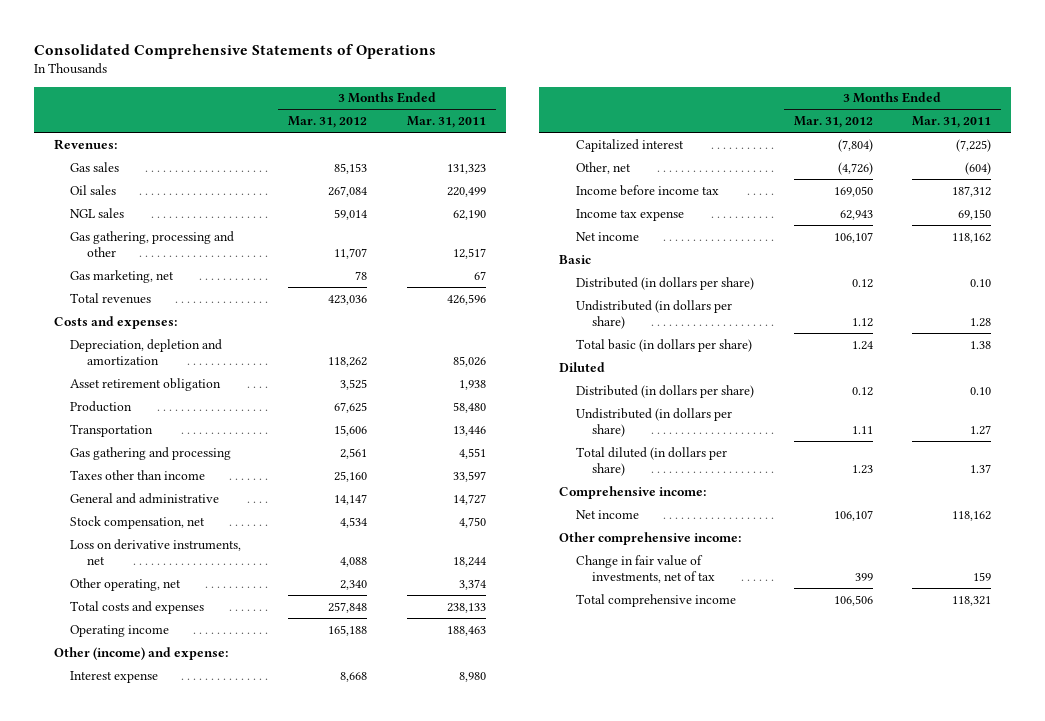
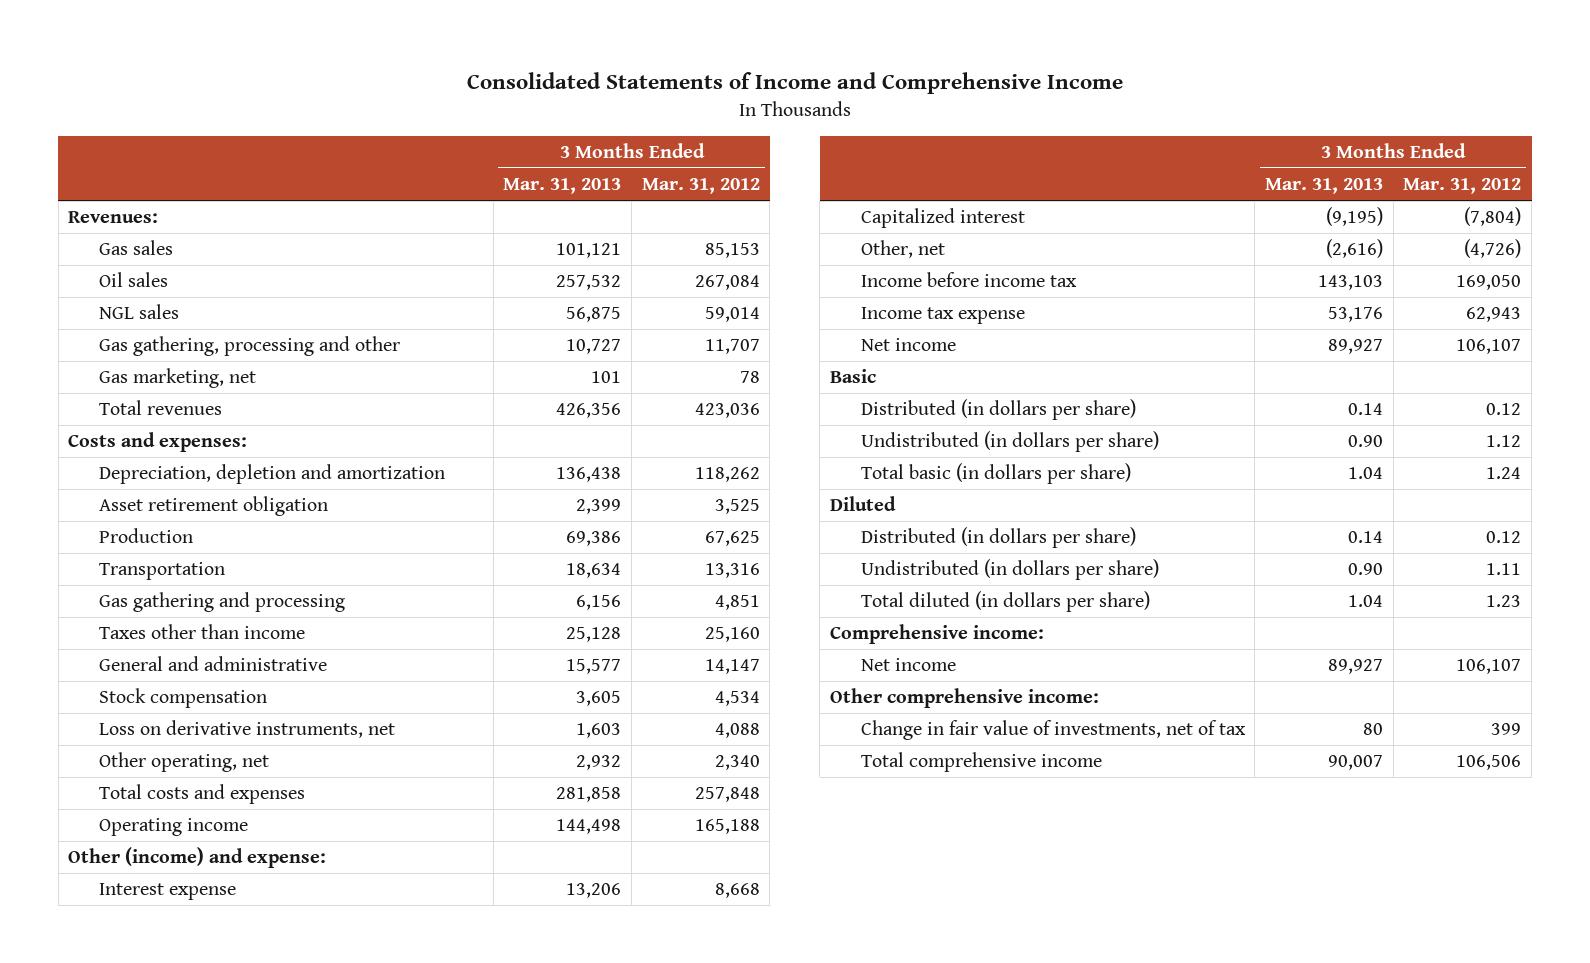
[33,43,436,59] Consolidated Comprehensive Statements of Operations -> [466,71,1123,94] Consolidated Statements of Income and Comprehensive Income
[406,116,486,129] Mar. 31, 2011 -> none
none -> [503,178,622,195] Mar. 31, 2013
[334,424,368,436] 15,606 -> [704,563,760,579] 13,316
[340,447,368,459] 2,561 -> [714,595,760,611] 4,851
[70,515,206,529] Stock compensation, net -> [99,688,268,709] Stock compensation

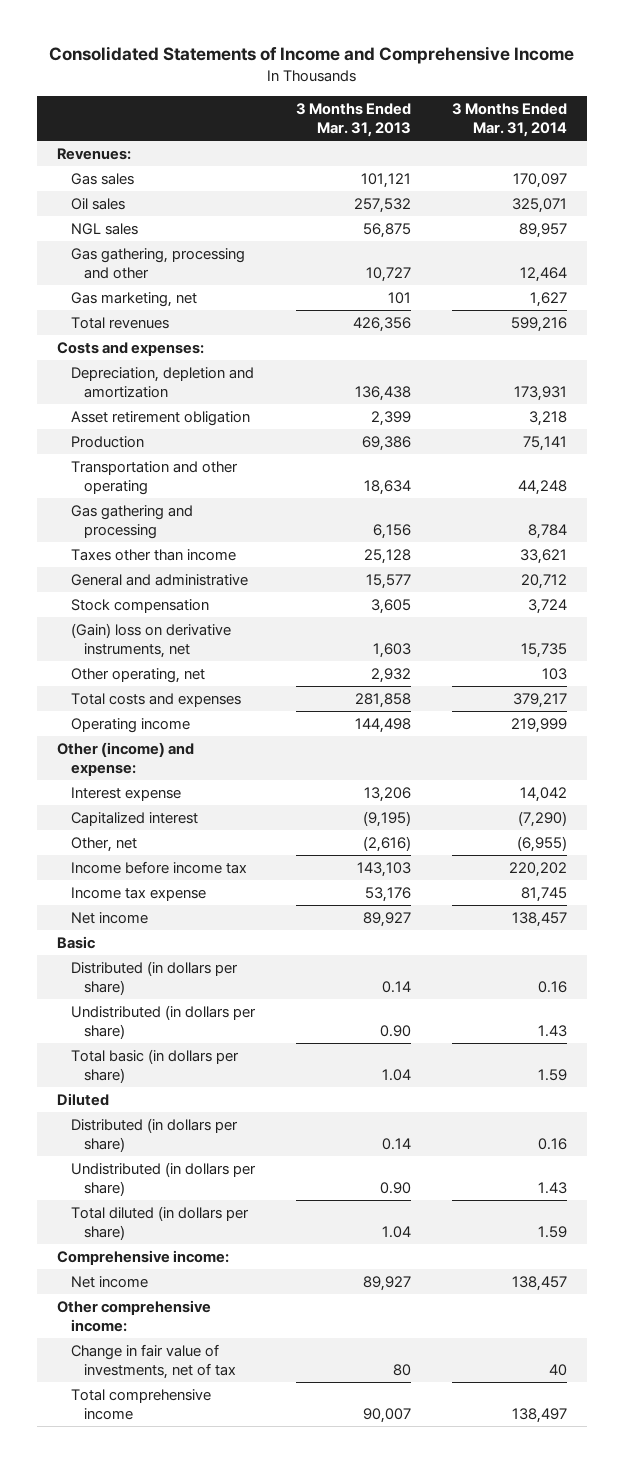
[641,178,760,195] Mar. 31, 2012 -> none
none -> [451,102,567,137] 3 Months Ended Mar. 31, 2014
[99,562,226,581] Transportation -> [70,460,238,496] Transportation and other operating
[99,720,396,739] Loss on derivative instruments, net -> [70,622,231,659] (Gain) loss on derivative instruments, net

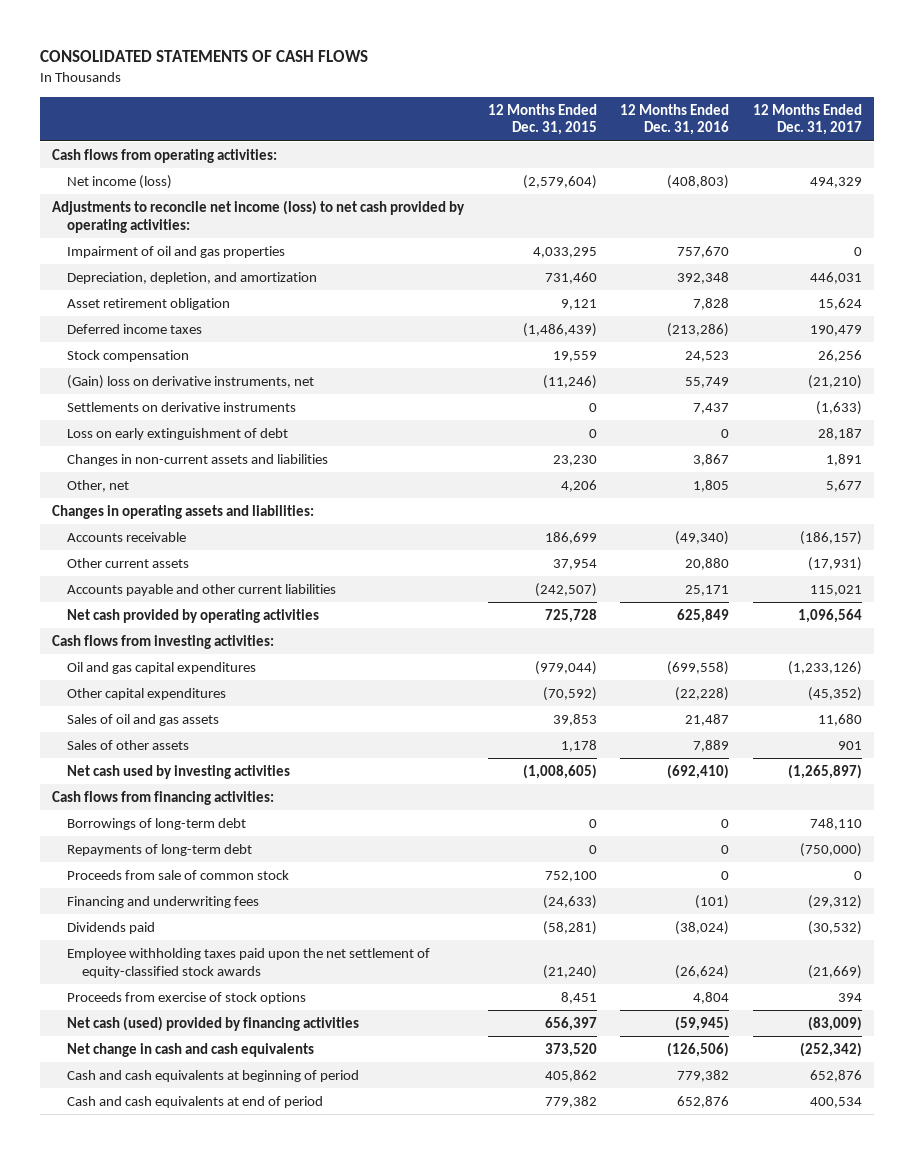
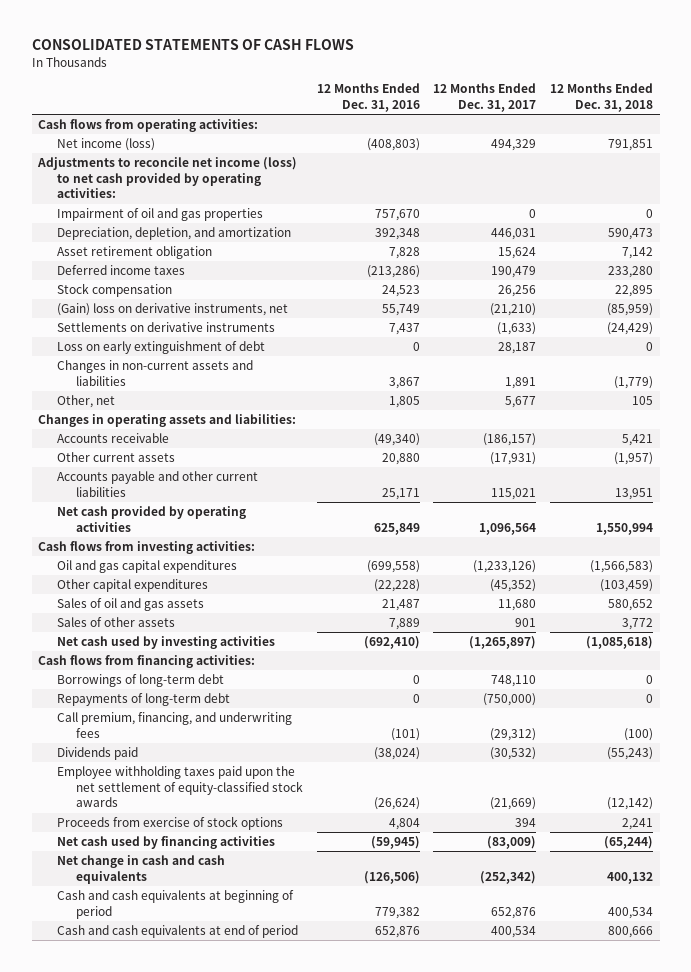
[487,103,597,136] 12 Months Ended Dec. 31, 2015 -> none
none -> [550,83,654,112] 12 Months Ended Dec. 31, 2018
[66,869,289,880] Proceeds from sale of common stock -> none
[66,895,259,908] Financing and underwriting fees -> [57,712,293,738] Call premium, financing, and underwriting fees
[66,1015,359,1031] Net cash (used) provided by financing activities -> [57,836,276,850] Net cash used by financing activities

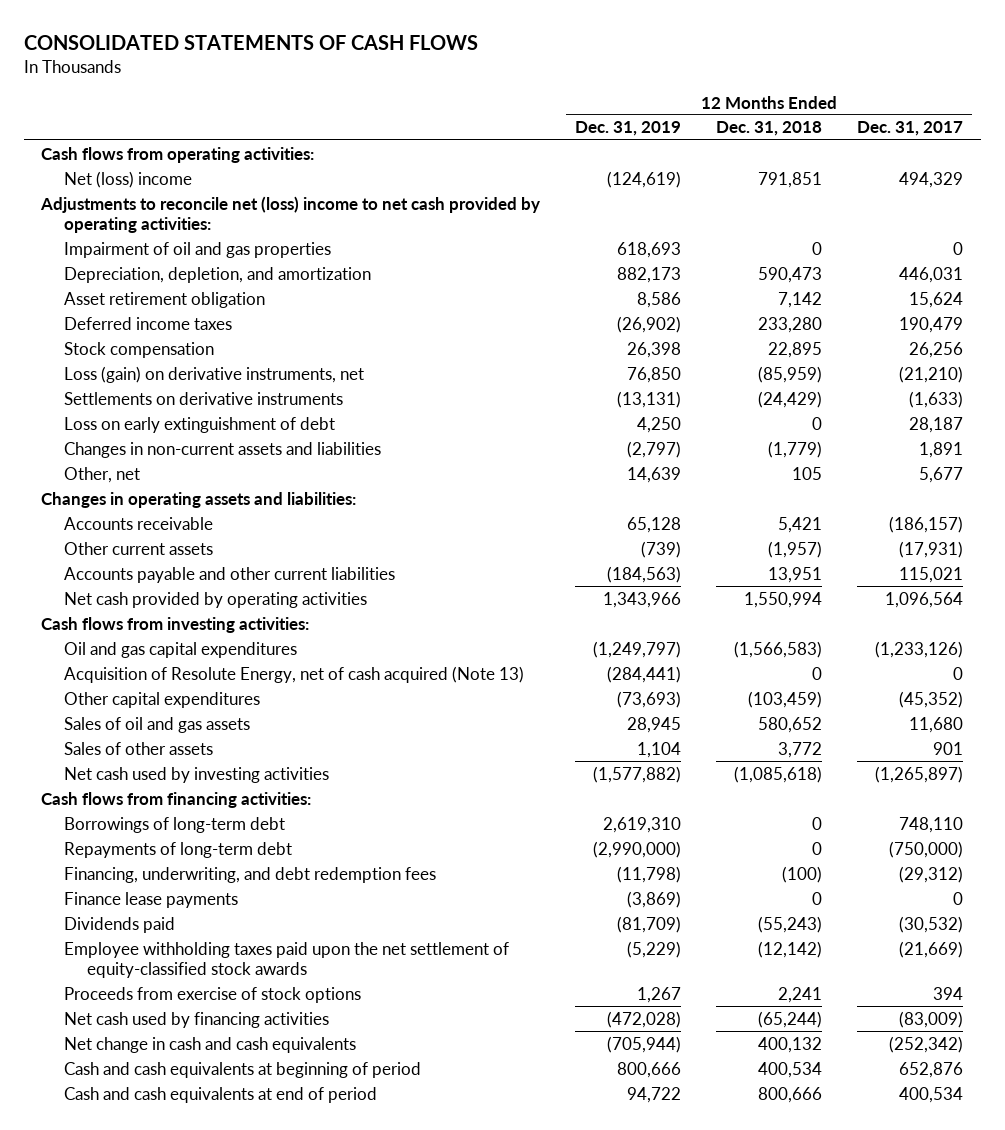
[316,83,420,112] 12 Months Ended Dec. 31, 2016 -> none
none -> [575,121,682,137] Dec. 31, 2019
[57,138,156,152] Net income (loss) -> [64,170,193,188] Net (loss) income
[37,157,298,199] Adjustments to reconcile net income (loss) to net cash provided by operating activities: -> [40,195,541,233] Adjustments to reconcile net (loss) income to net cash provided by operating activities:
[57,303,289,317] (Gain) loss on derivative instruments, net -> [64,365,365,383] Loss (gain) on derivative instruments, net
none -> [64,665,525,683] Acquisition of Resolute Energy, net of cash acquired (Note 13)
[57,712,293,738] Call premium, financing, and underwriting fees -> [64,866,437,883] Financing, underwriting, and debt redemption fees
none -> [64,891,239,908] Finance lease payments

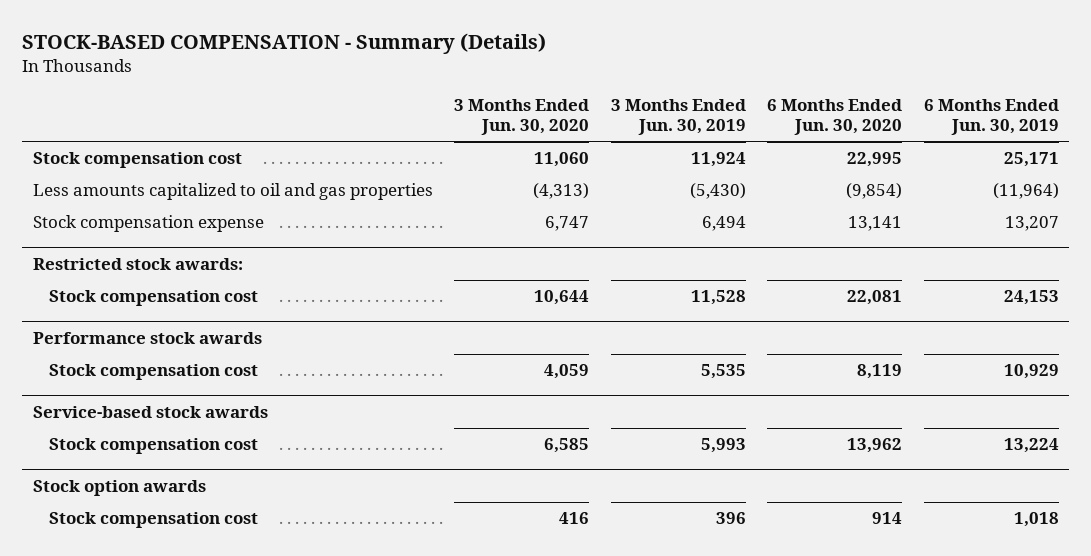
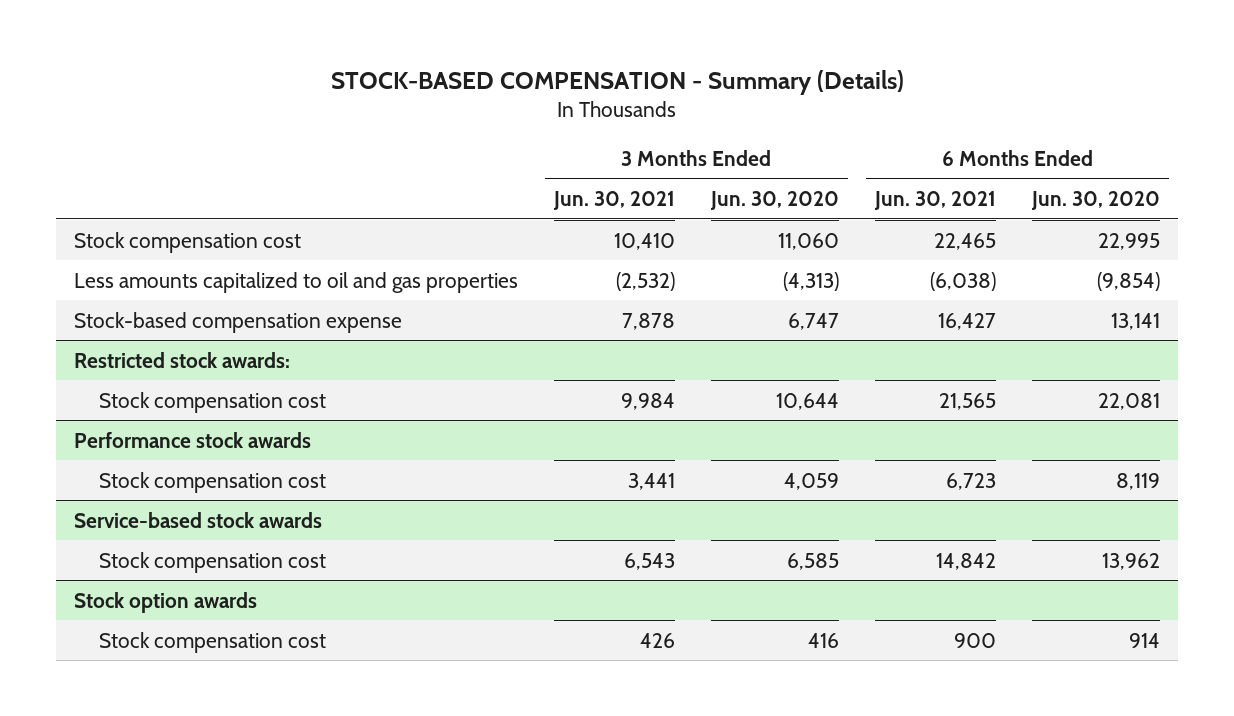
[610,99,746,136] 3 Months Ended Jun. 30, 2019 -> none
[923,99,1059,136] 6 Months Ended Jun. 30, 2019 -> none
none -> [552,191,675,211] Jun. 30, 2021
none -> [874,191,997,211] Jun. 30, 2021
[32,215,264,233] Stock compensation expense -> [73,311,402,333] Stock-based compensation expense

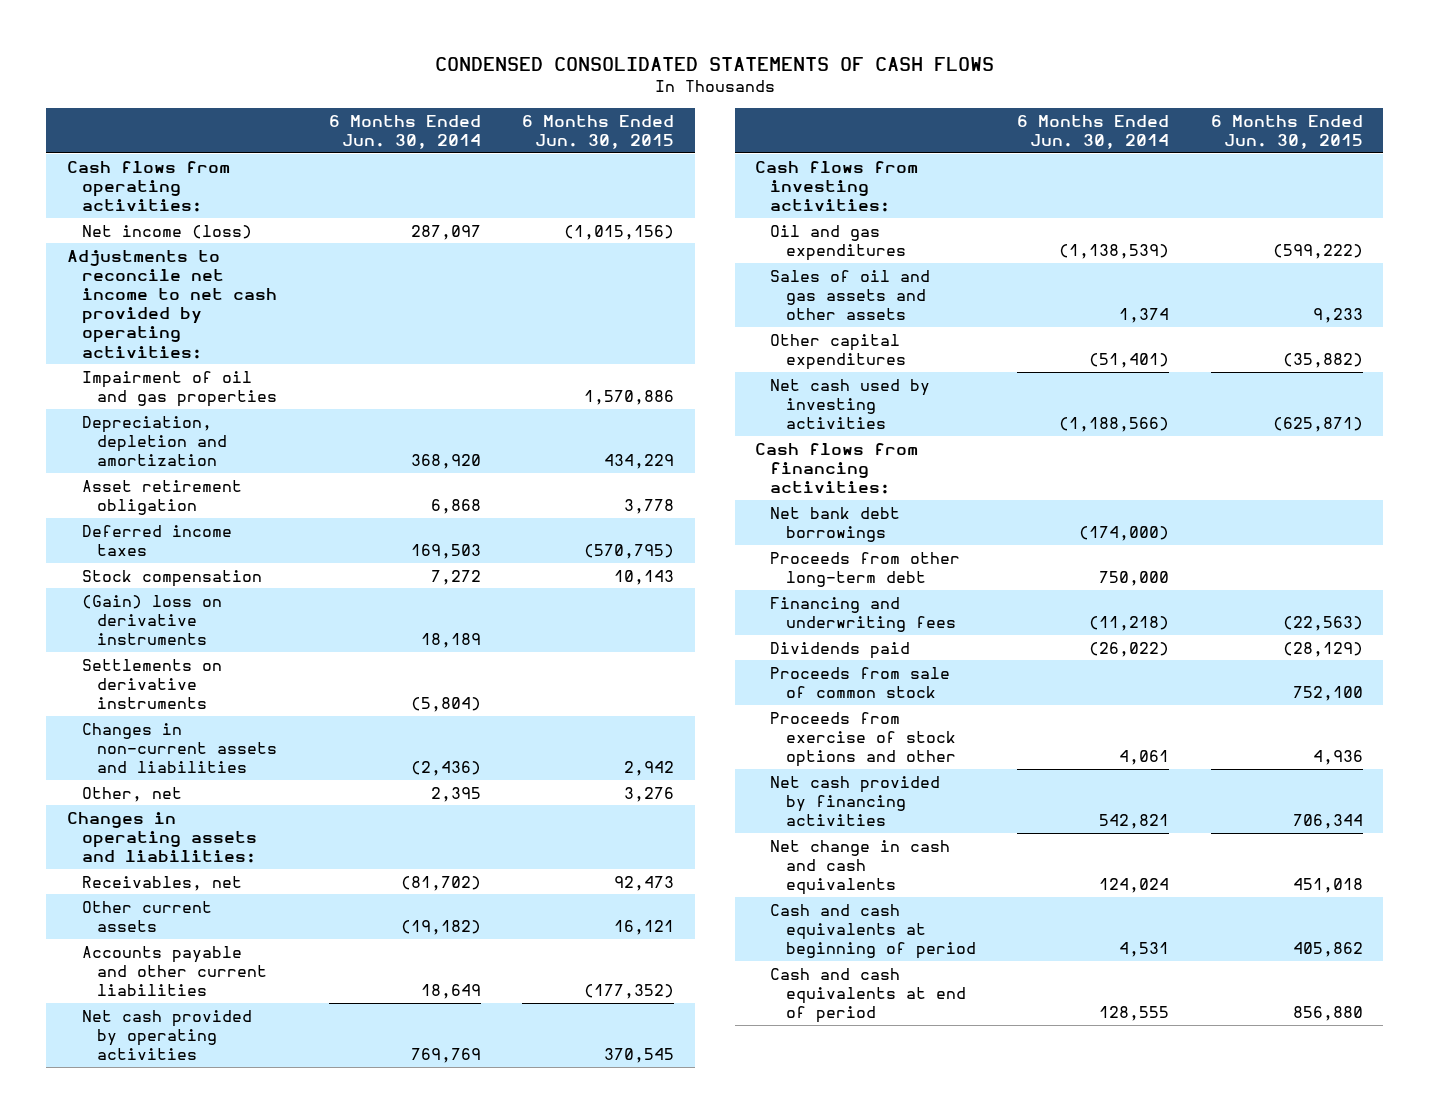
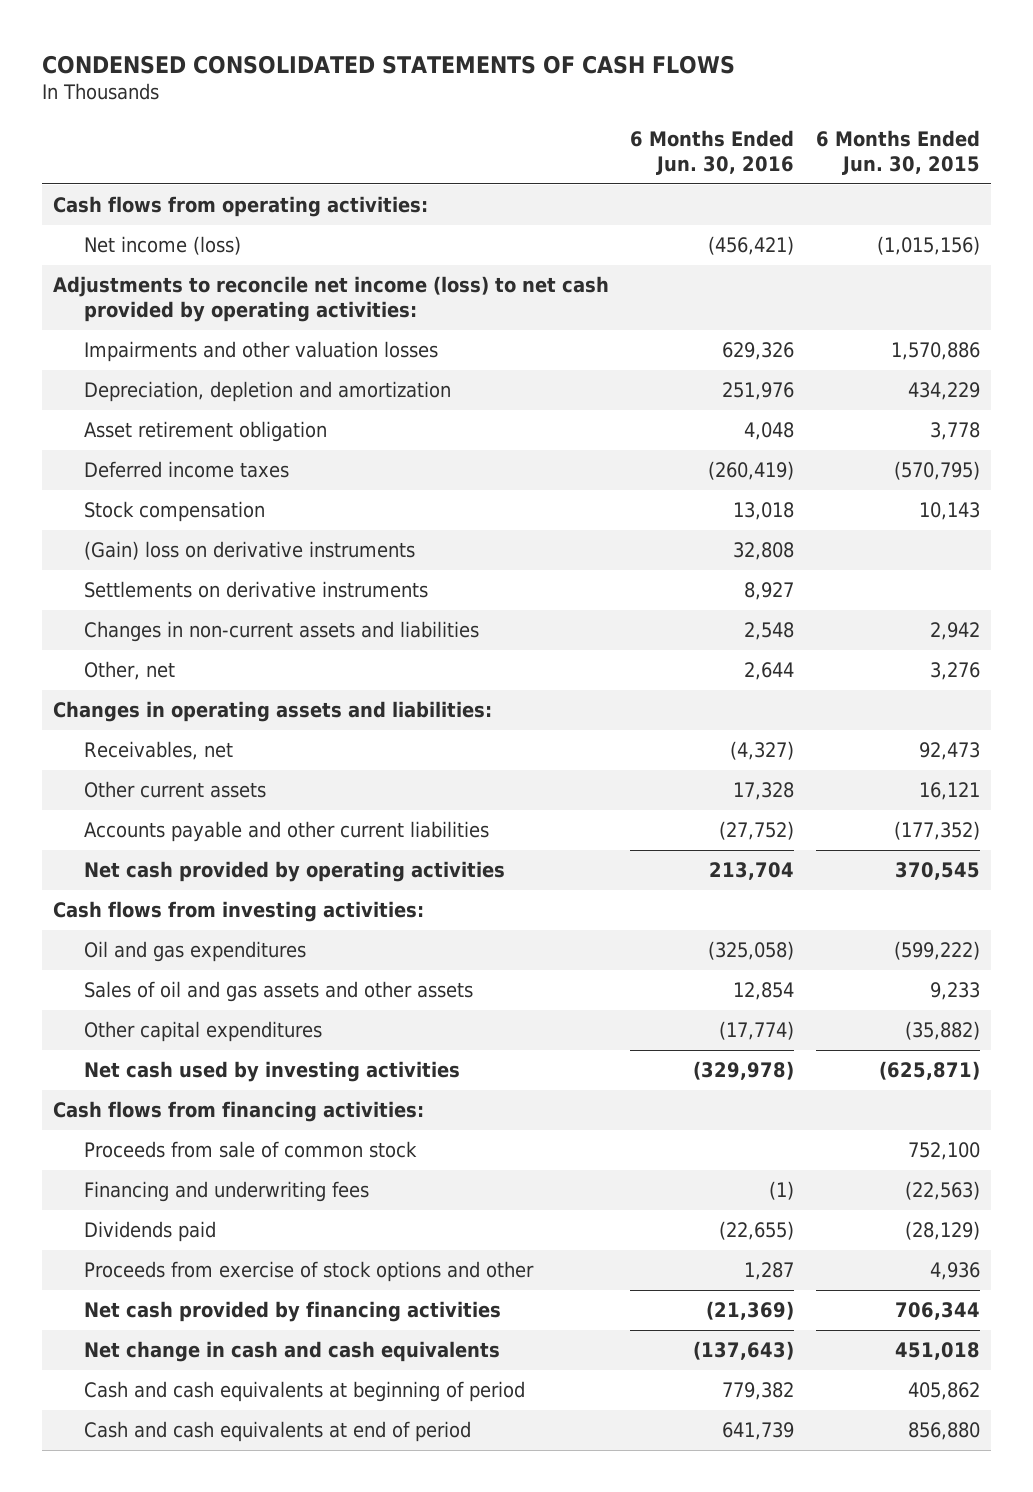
[328,114,481,149] 6 Months Ended Jun. 30, 2014 -> none
none -> [630,129,795,176] 6 Months Ended Jun. 30, 2016
[67,249,278,359] Adjustments to reconcile net income to net cash provided by operating activities: -> [52,276,609,323] Adjustments to reconcile net income (loss) to net cash provided by operating activities:
[82,370,278,407] Impairment of oil and gas properties -> [83,341,438,363] Impairments and other valuation losses
[770,506,901,542] Net bank debt borrowings -> none
[770,551,961,587] Proceeds from other long-term debt -> none
[770,666,951,698] Proceeds from sale of common stock -> [83,1141,417,1159] Proceeds from sale of common stock

